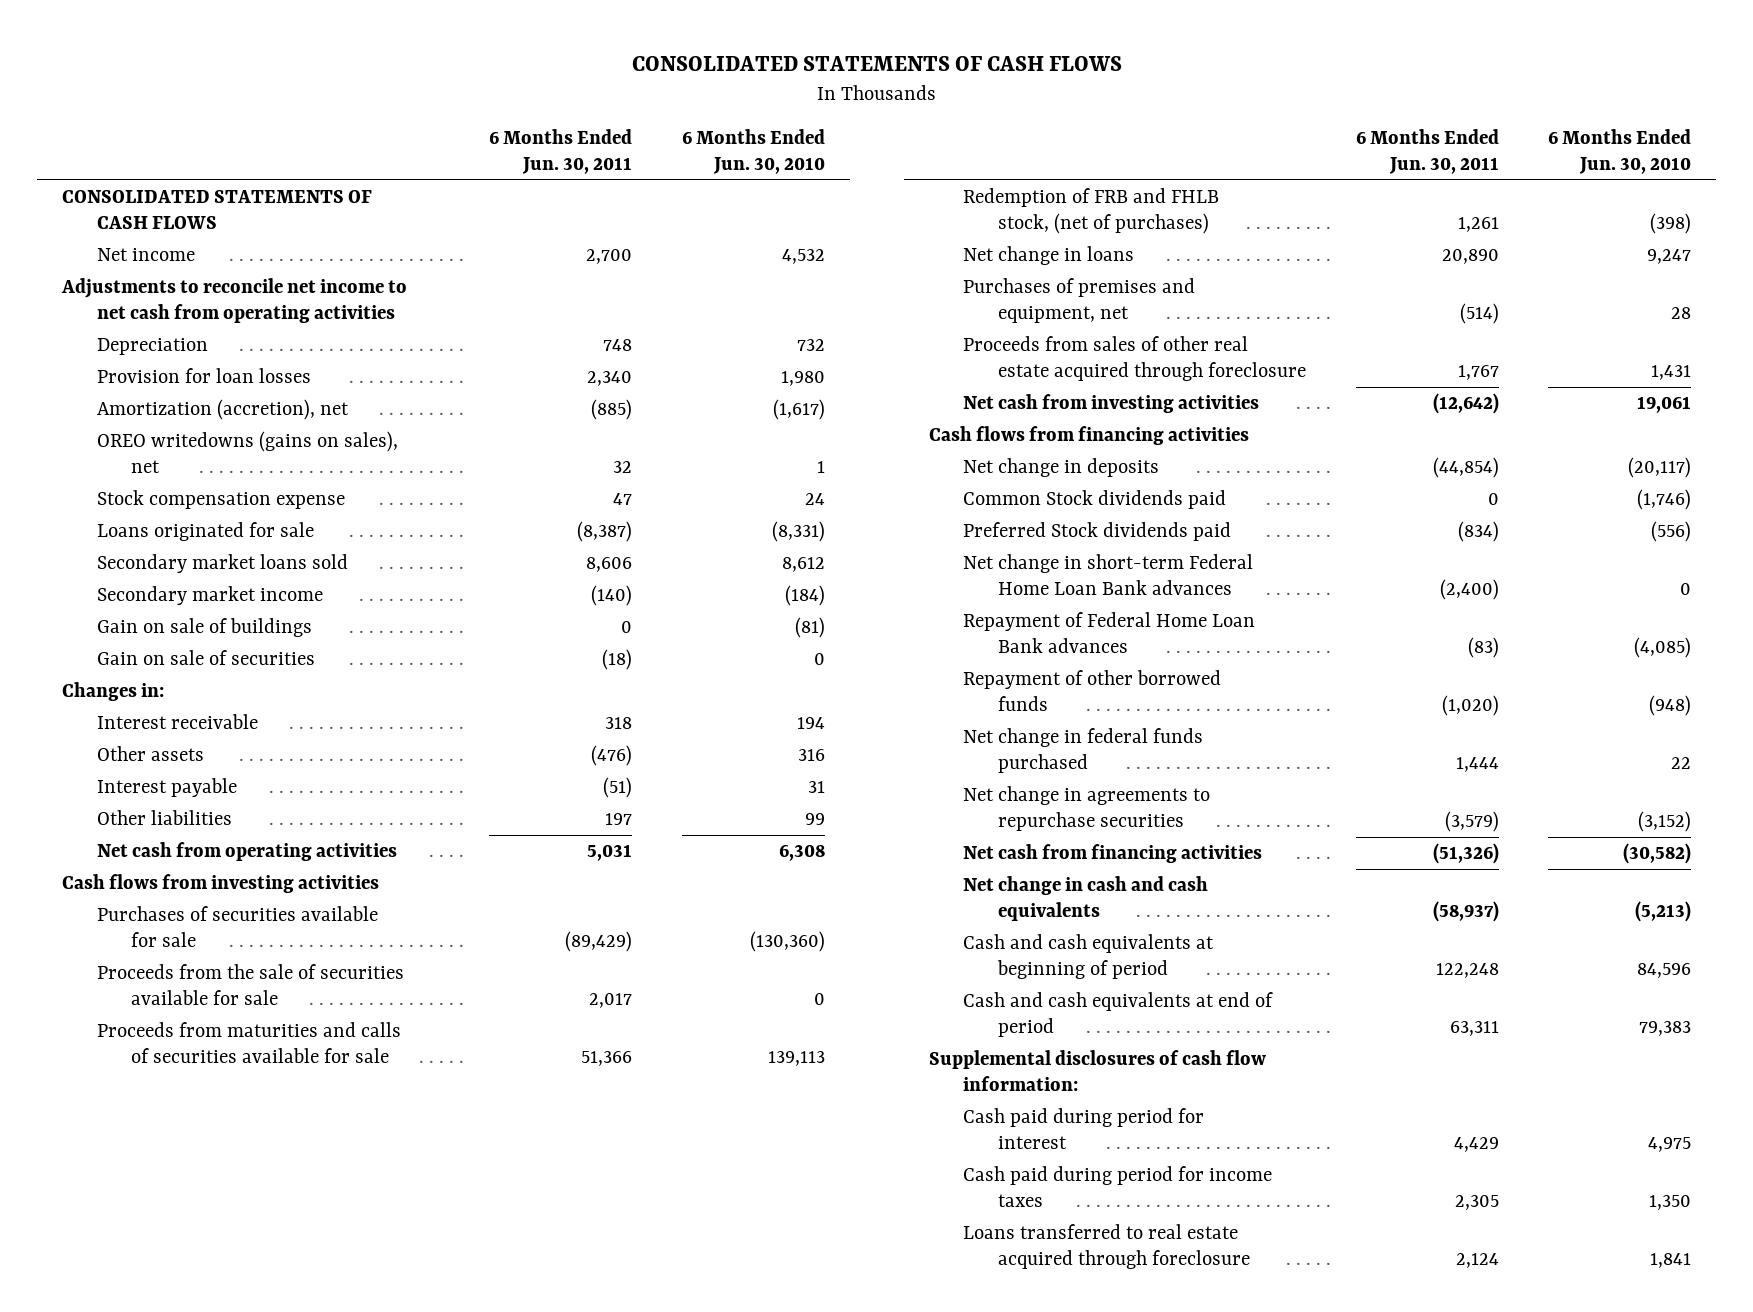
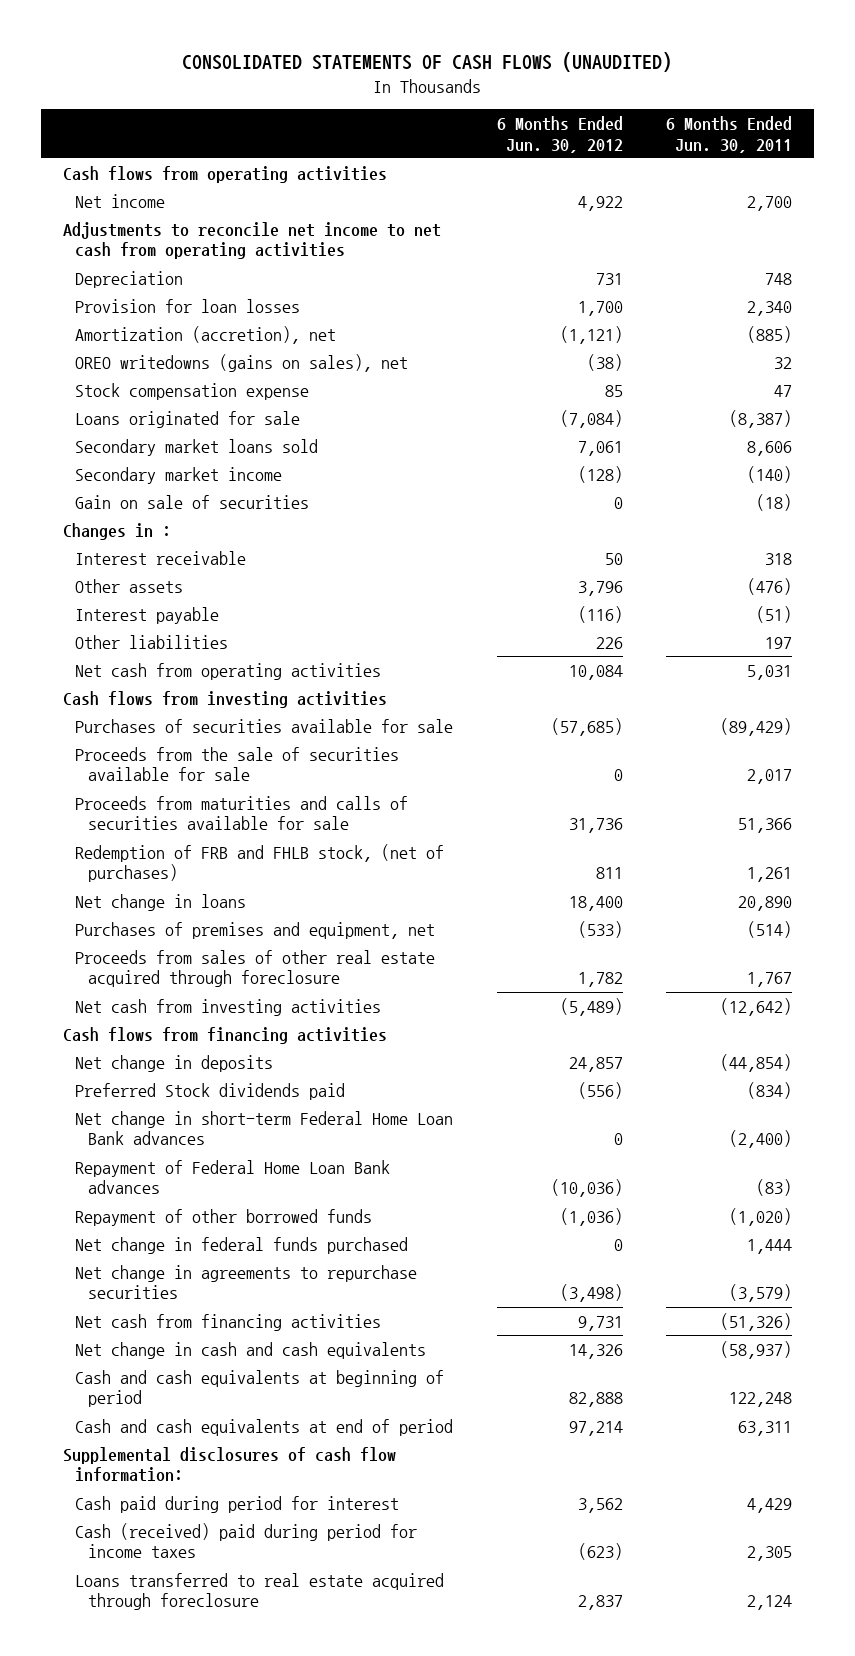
[631,55,1122,71] CONSOLIDATED STATEMENTS OF CASH FLOWS -> [182,52,673,73] CONSOLIDATED STATEMENTS OF CASH FLOWS (UNAUDITED)
[681,129,825,174] 6 Months Ended Jun. 30, 2010 -> none
none -> [496,116,623,153] 6 Months Ended Jun. 30, 2012
[62,190,373,229] CONSOLIDATED STATEMENTS OF CASH FLOWS -> none
none -> [62,165,387,183] Cash flows from operating activities
[96,618,312,638] Gain on sale of buildings -> none
[62,682,165,702] Changes in: -> [62,522,171,540] Changes in :
[963,490,1227,510] Common Stock dividends paid -> none
[963,1166,1273,1207] Cash paid during period for income taxes -> [75,1522,418,1559] Cash (received) paid during period for income taxes

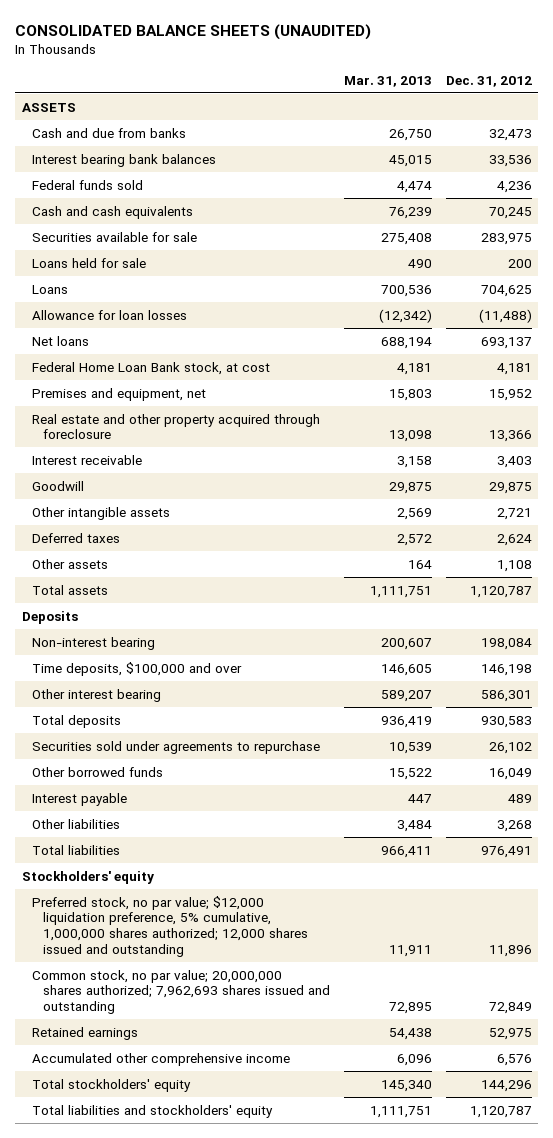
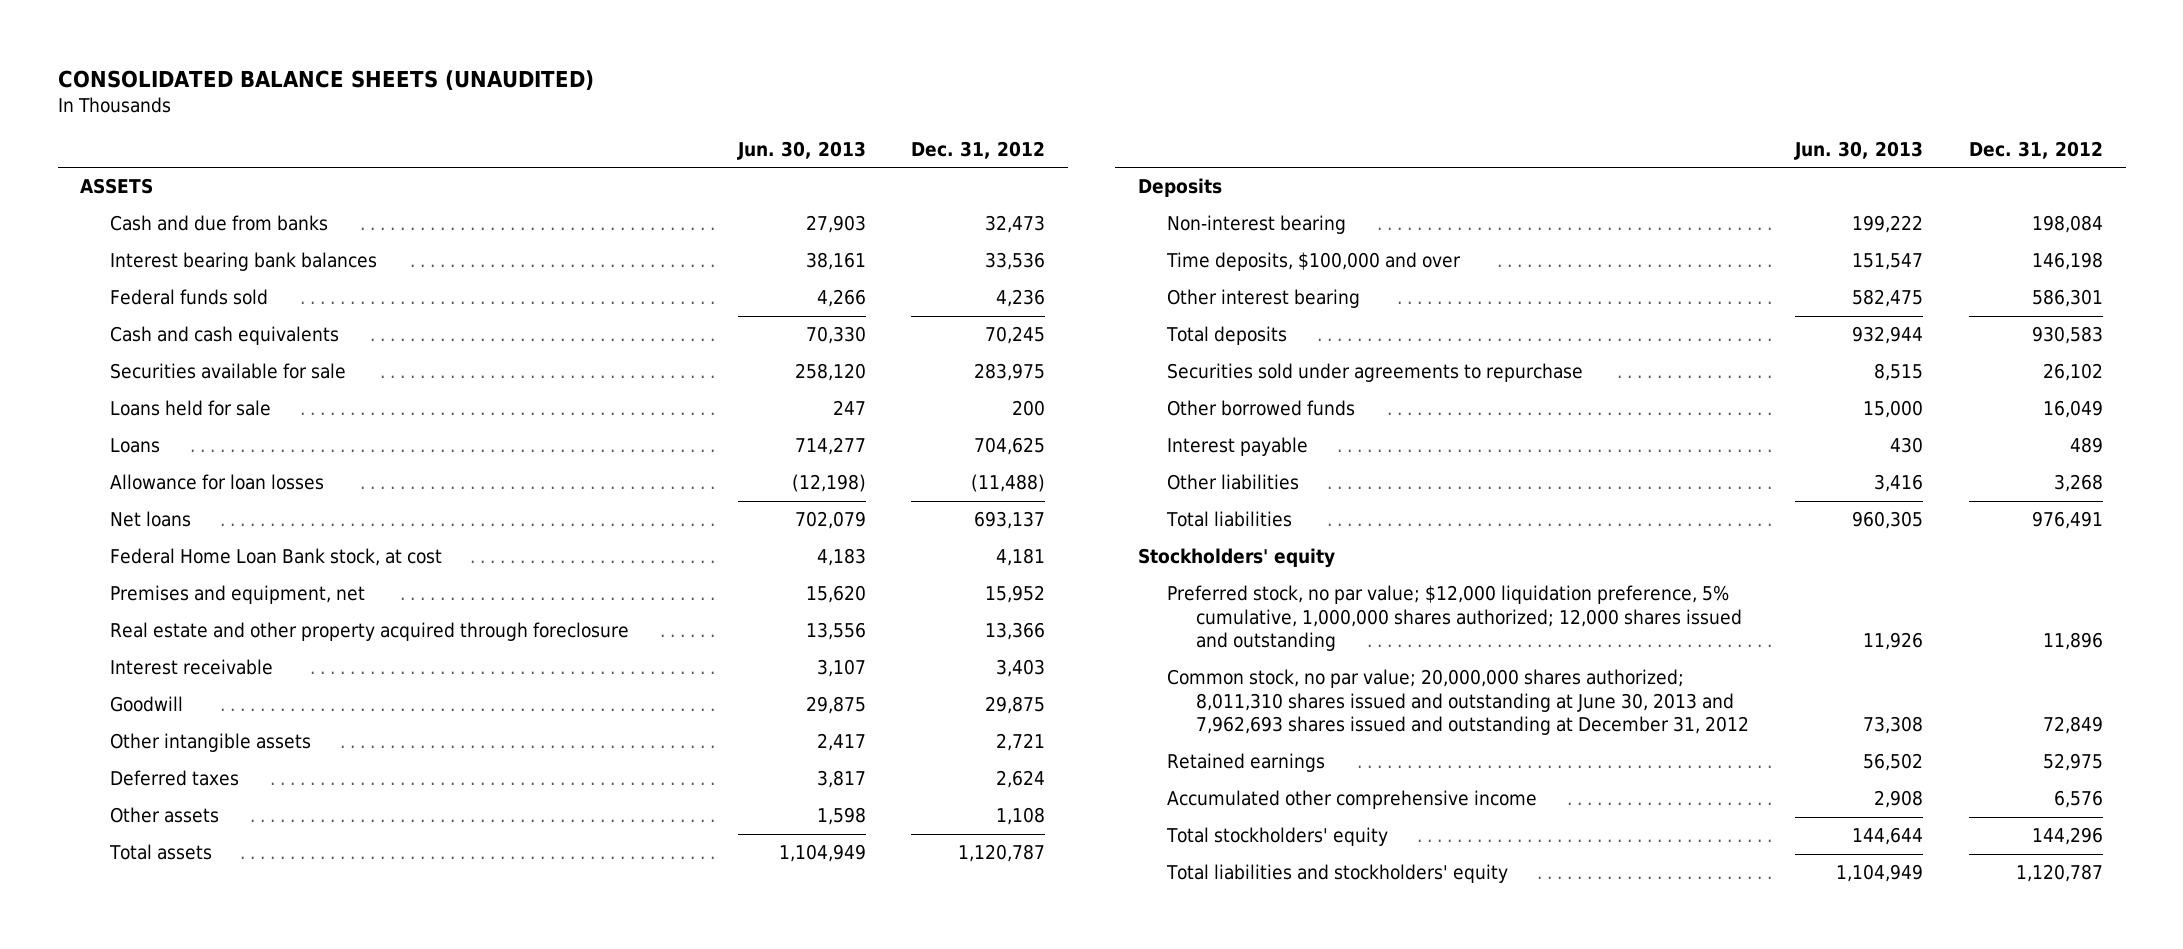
[343,75,432,87] Mar. 31, 2013 -> none
none -> [736,140,866,160] Jun. 30, 2013
[32,969,330,1015] Common stock, no par value; 20,000,000 shares authorized; 7,962,693 shares issued and outstanding -> [1167,669,1750,736] Common stock, no par value; 20,000,000 shares authorized; 8,011,310 shares issued and outstanding at June 30, 2013 and 7,962,693 shares issued and outstanding at December 31, 2012

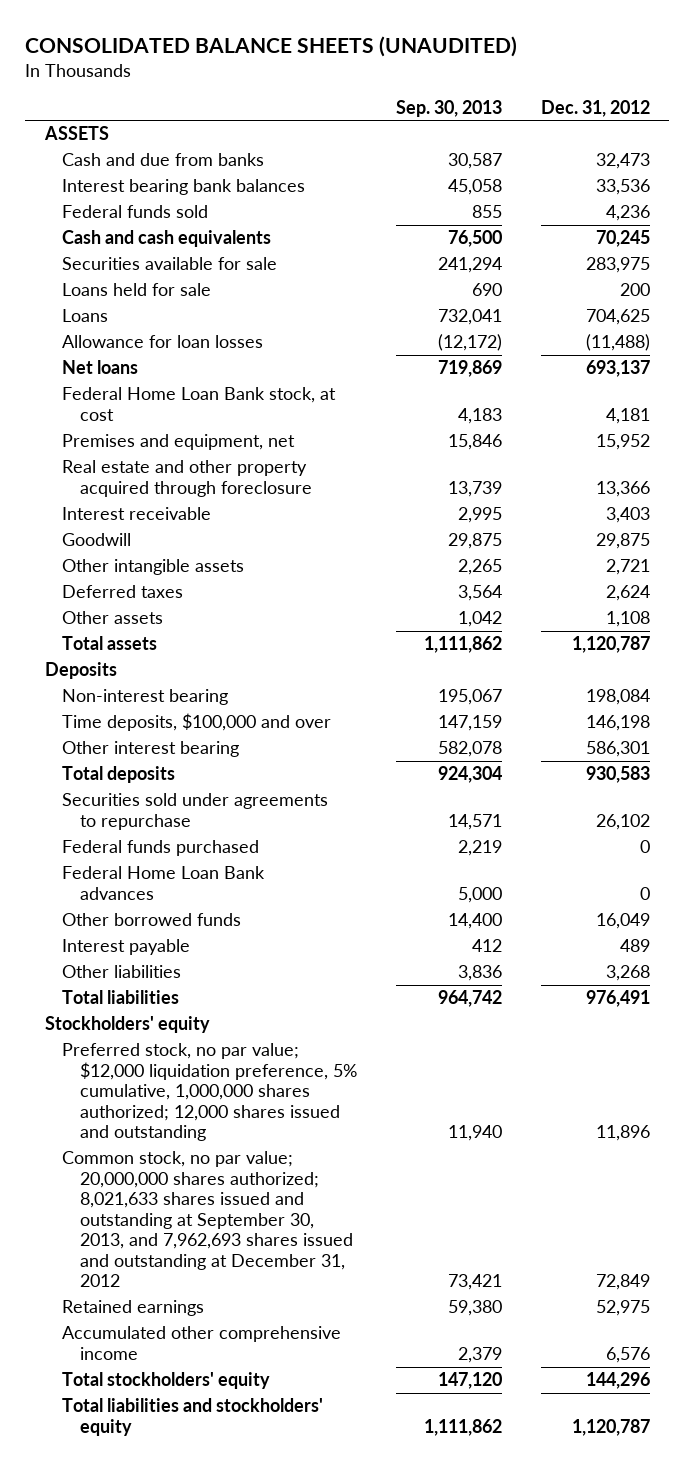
[736,140,866,160] Jun. 30, 2013 -> none
none -> [395,99,502,117] Sep. 30, 2013
none -> [62,840,260,857] Federal funds purchased
none -> [62,866,266,900] Federal Home Loan Bank advances
[1167,669,1750,736] Common stock, no par value; 20,000,000 shares authorized; 8,011,310 shares issued and outstanding at June 30, 2013 and 7,962,693 shares issued and outstanding at December 31, 2012 -> [62,1151,353,1288] Common stock, no par value; 20,000,000 shares authorized; 8,021,633 shares issued and outstanding at September 30, 2013, and 7,962,693 shares issued and outstanding at December 31, 2012

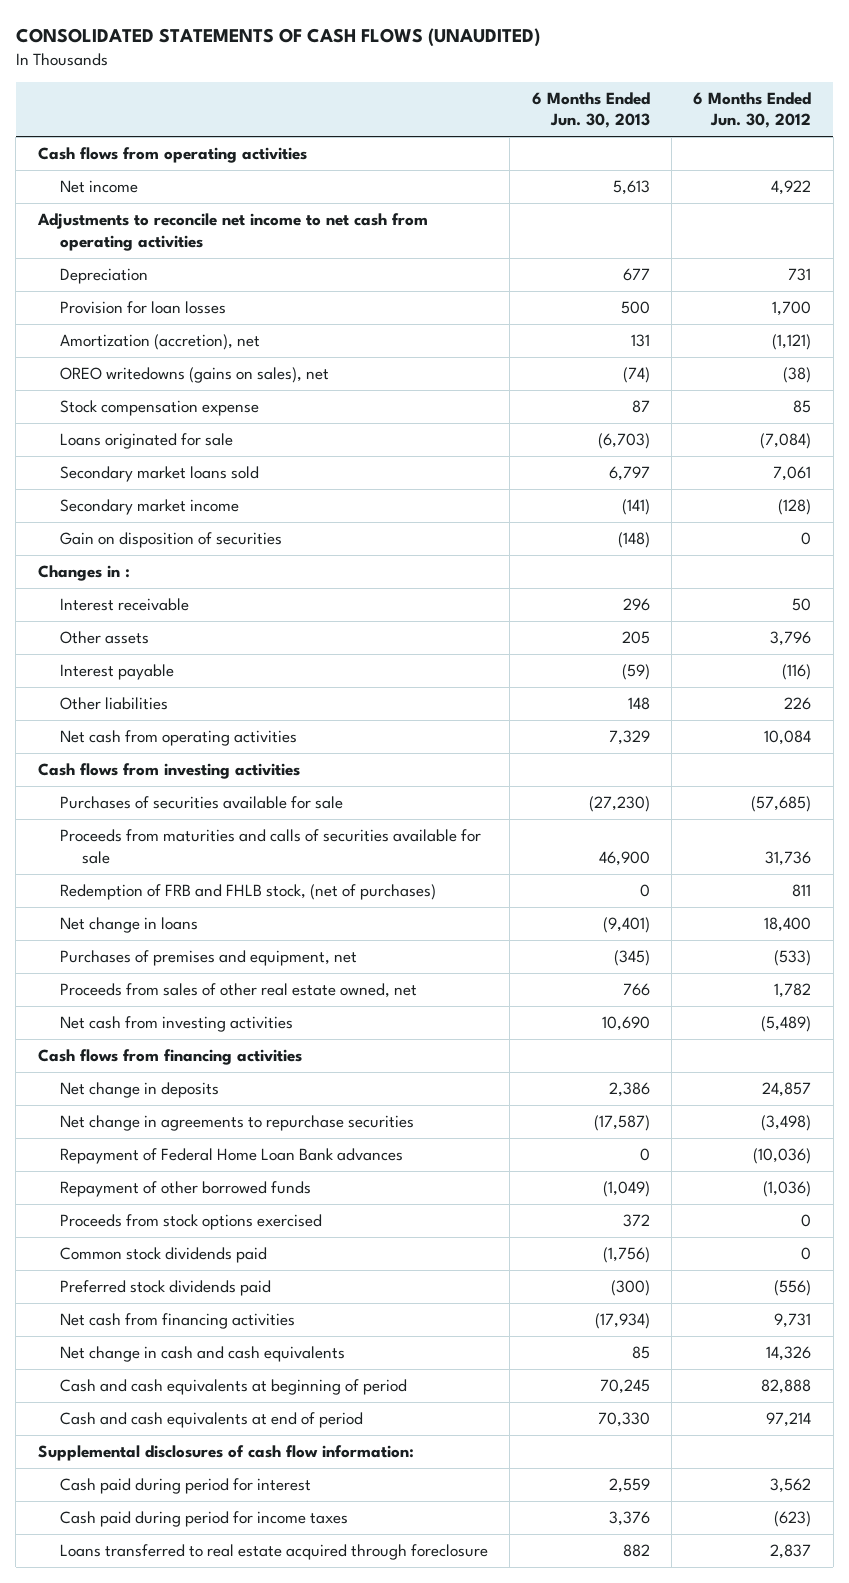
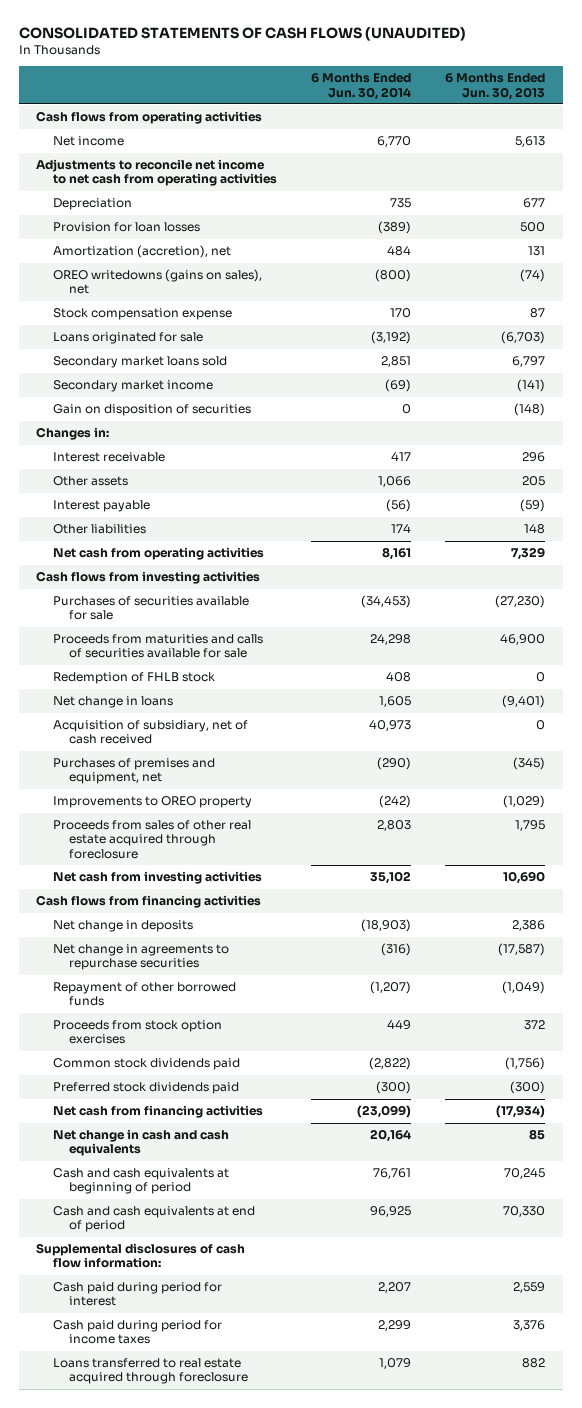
[693,91,812,129] 6 Months Ended Jun. 30, 2012 -> none
none -> [310,73,411,100] 6 Months Ended Jun. 30, 2014
[37,565,130,582] Changes in : -> [36,427,110,441] Changes in:
[59,884,436,901] Redemption of FRB and FHLB stock, (net of purchases) -> [52,672,215,685] Redemption of FHLB stock
none -> [52,720,248,745] Acquisition of subsidiary, net of cash received
none -> [52,796,252,809] Improvements to OREO property
[59,983,417,999] Proceeds from sales of other real estate owned, net -> [52,820,251,859] Proceeds from sales of other real estate acquired through foreclosure
[622,983,650,997] 766 -> [515,820,546,832] 1,795
[59,1148,403,1165] Repayment of Federal Home Loan Bank advances -> none
[59,1214,322,1231] Proceeds from stock options exercised -> [52,1020,222,1045] Proceeds from stock option exercises

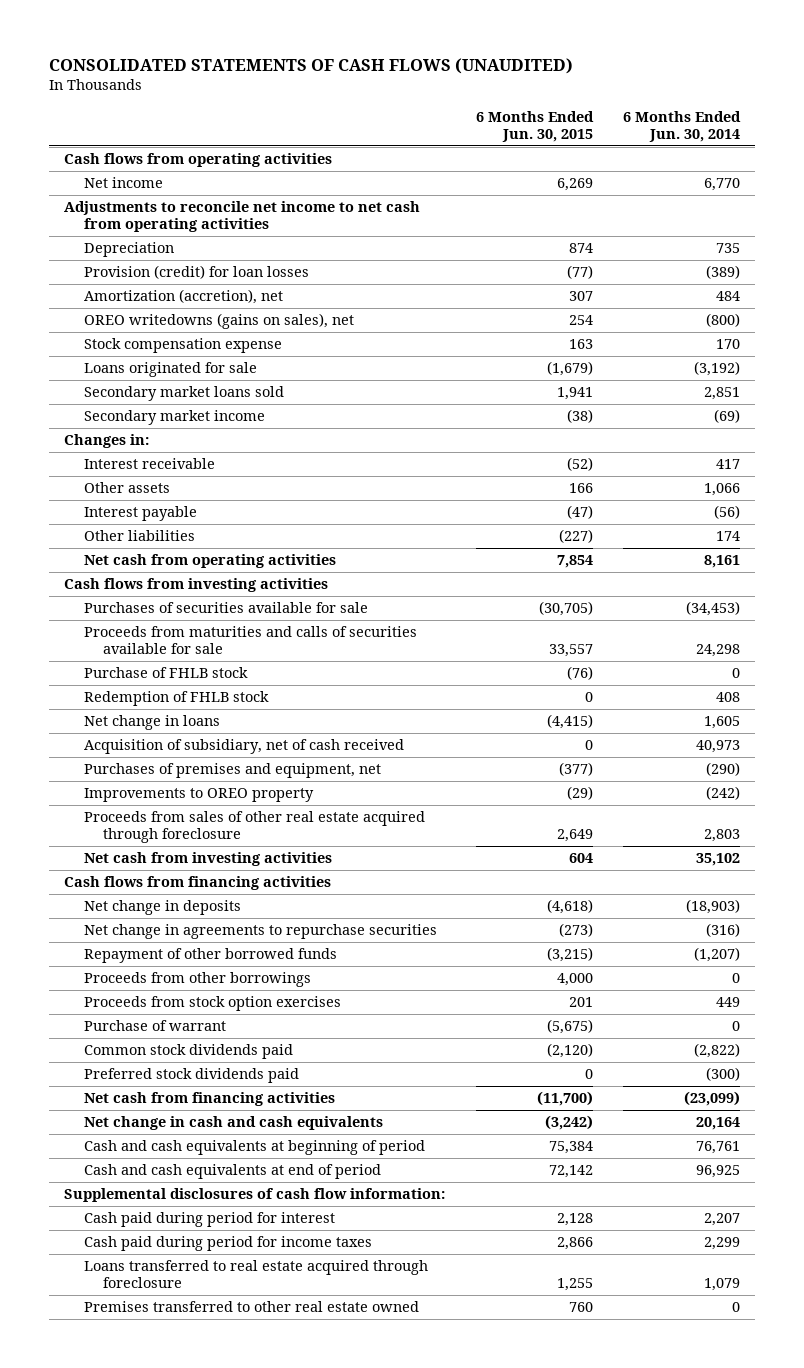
[445,73,546,100] 6 Months Ended Jun. 30, 2013 -> none
none -> [475,110,594,142] 6 Months Ended Jun. 30, 2015
[52,222,200,233] Provision for loan losses -> [83,265,309,280] Provision (credit) for loan losses
[52,404,251,417] Gain on disposition of securities -> none
none -> [83,667,248,679] Purchase of FHLB stock
none -> [83,972,311,988] Proceeds from other borrowings
none -> [83,1020,226,1032] Purchase of warrant
none -> [83,1301,419,1313] Premises transferred to other real estate owned

